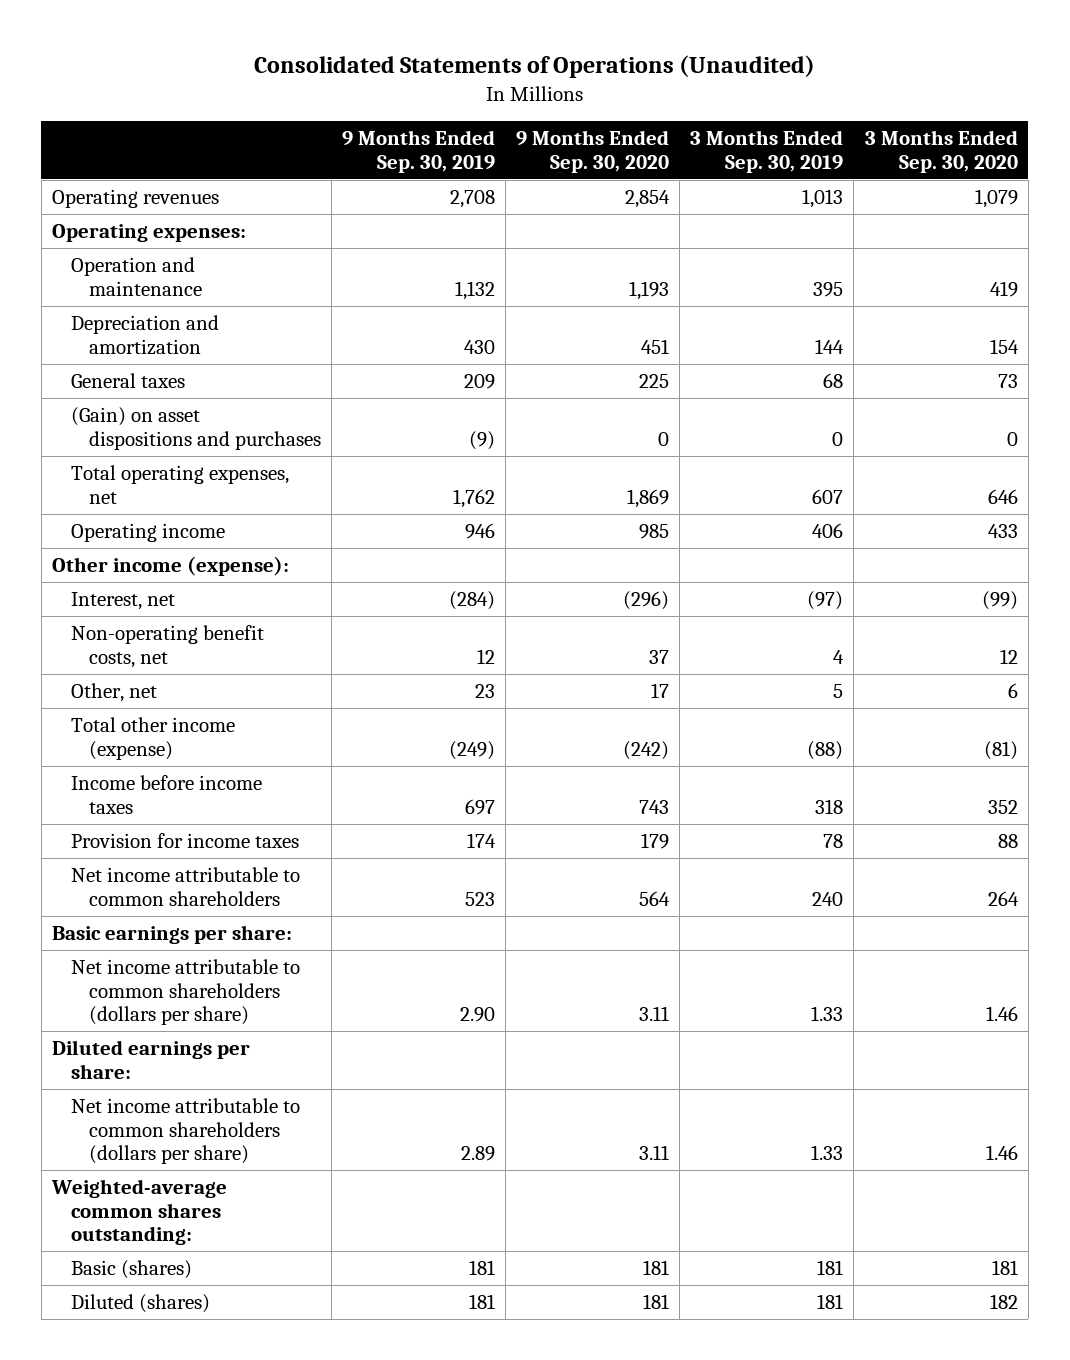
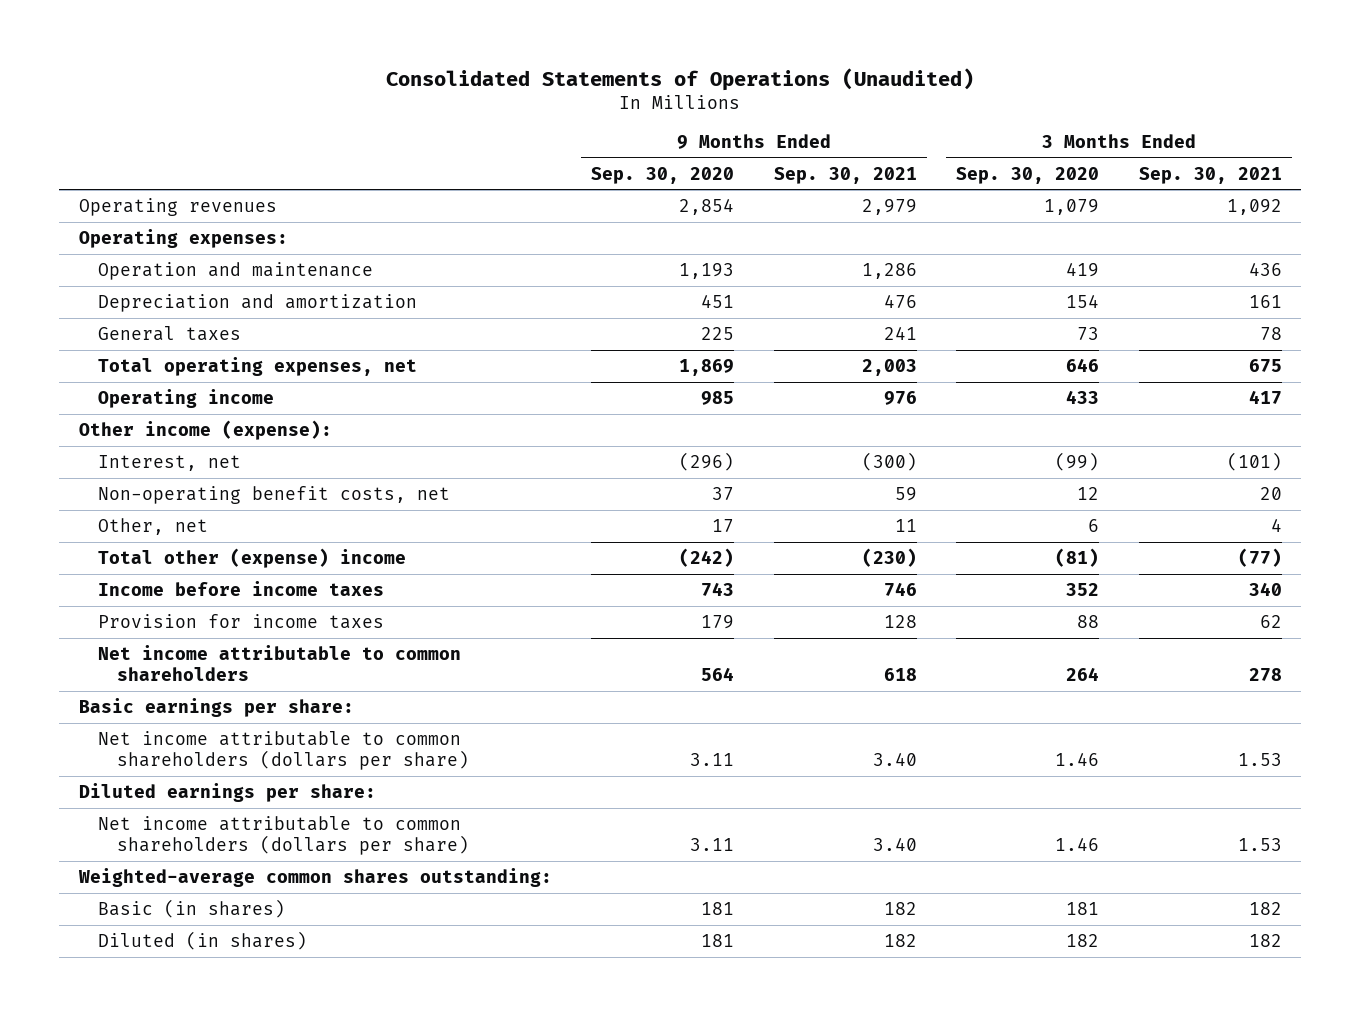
[342,130,496,173] 9 Months Ended Sep. 30, 2019 -> none
[690,130,844,173] 3 Months Ended Sep. 30, 2019 -> none
none -> [773,166,917,184] Sep. 30, 2021
none -> [1138,166,1282,184] Sep. 30, 2021
[70,406,322,450] (Gain) on asset dispositions and purchases -> none
[70,716,235,760] Total other income (expense) -> [97,547,406,568] Total other (expense) income
[70,1259,192,1279] Basic (shares) -> [97,898,285,918] Basic (in shares)
[70,1293,210,1313] Diluted (shares) -> [97,930,307,950] Diluted (in shares)

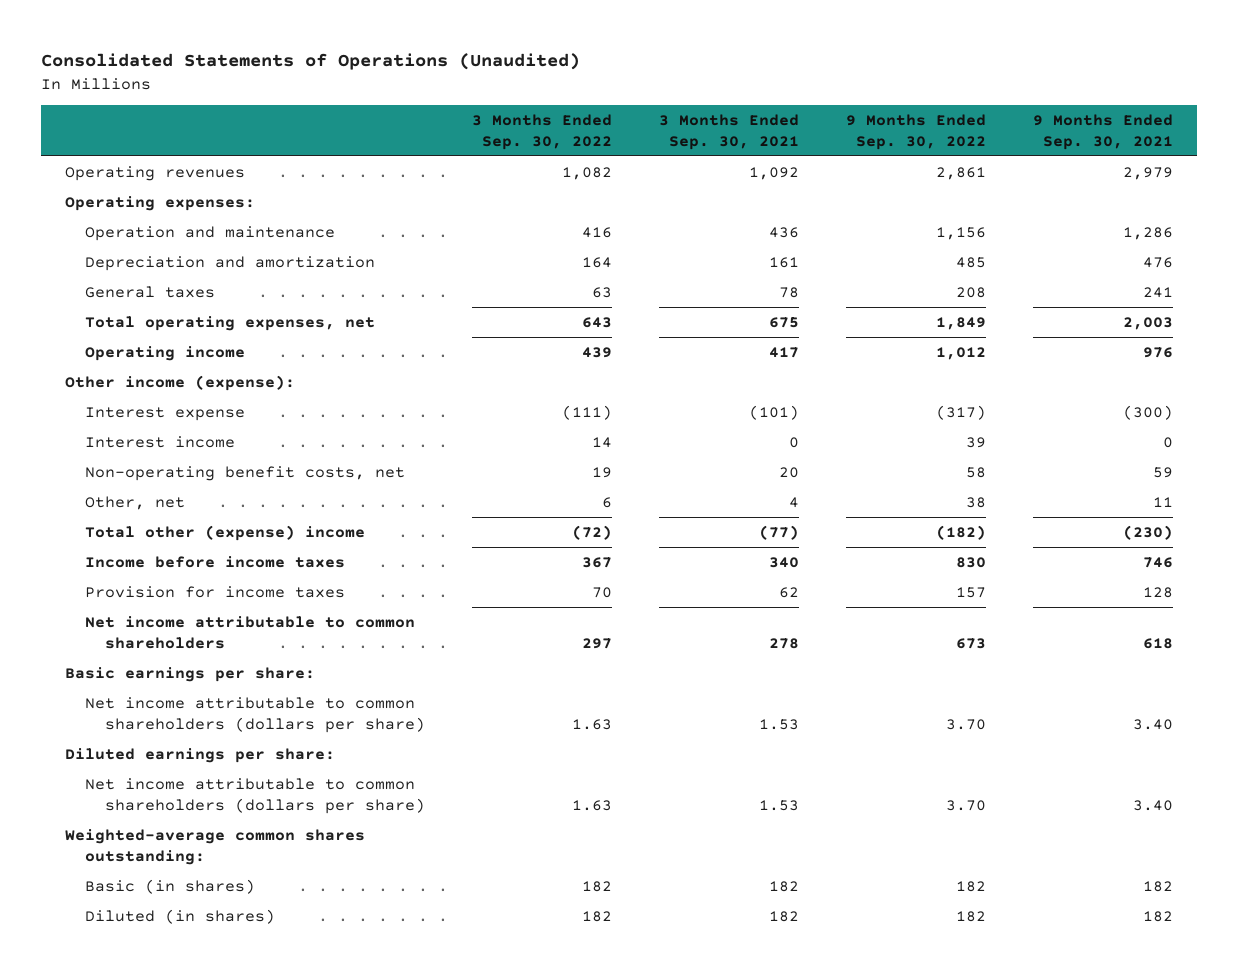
[591,166,735,184] Sep. 30, 2020 -> none
[956,166,1100,184] Sep. 30, 2020 -> none
none -> [471,113,612,150] 3 Months Ended Sep. 30, 2022
none -> [846,113,987,150] 9 Months Ended Sep. 30, 2022
[97,454,241,471] Interest, net -> [84,406,245,421] Interest expense
none -> [84,435,235,448] Interest income

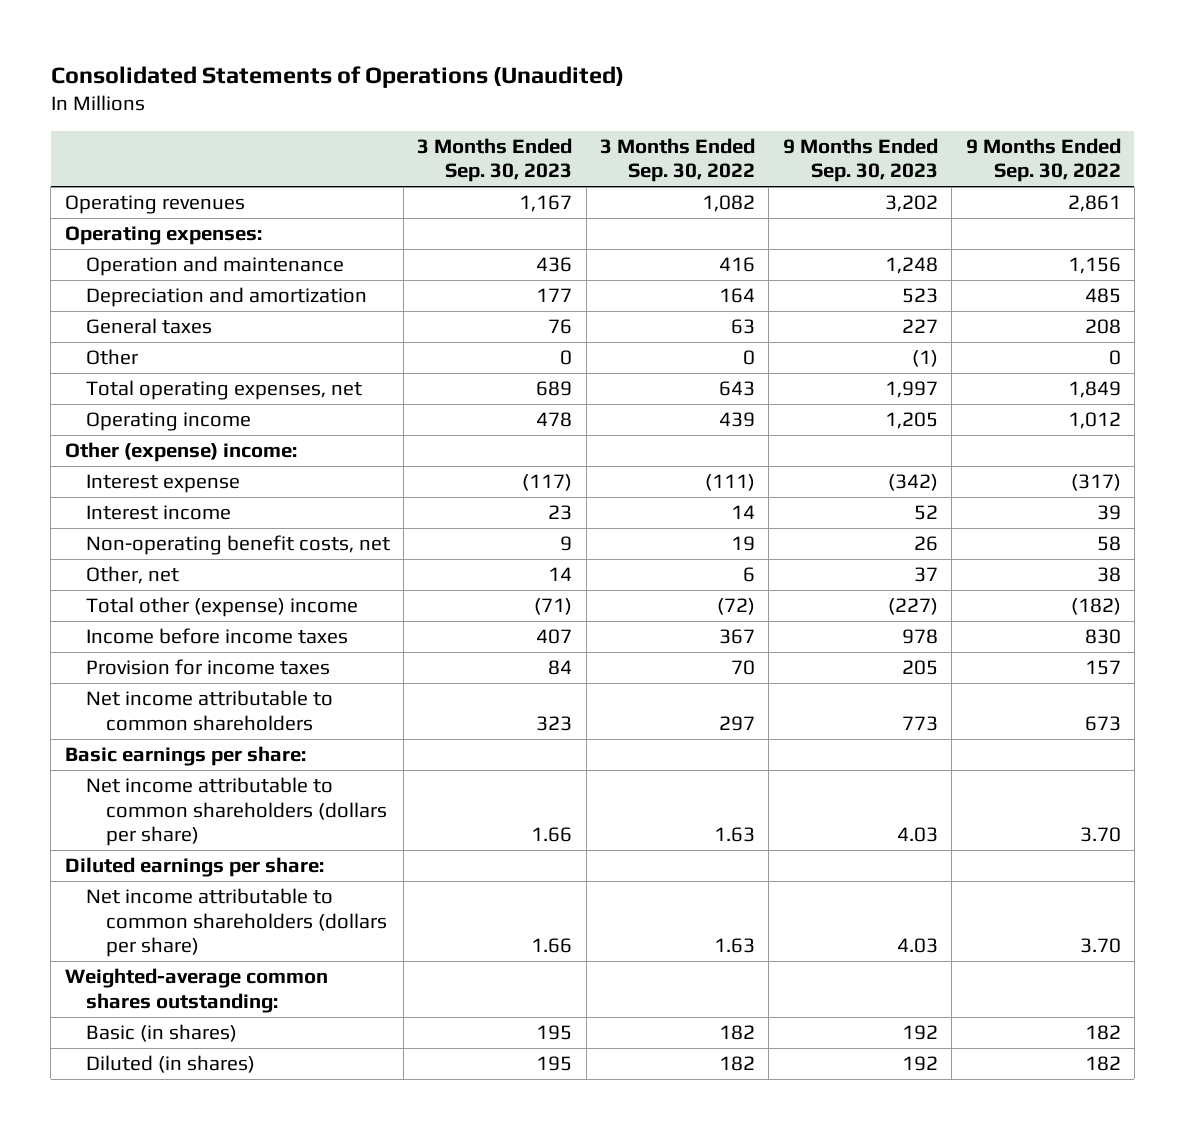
[659,113,800,150] 3 Months Ended Sep. 30, 2021 -> none
[1033,113,1174,150] 9 Months Ended Sep. 30, 2021 -> none
none -> [417,137,573,183] 3 Months Ended Sep. 30, 2023
none -> [782,137,938,183] 9 Months Ended Sep. 30, 2023
none -> [85,349,138,366] Other
[64,374,295,391] Other income (expense): -> [64,442,297,463] Other (expense) income:

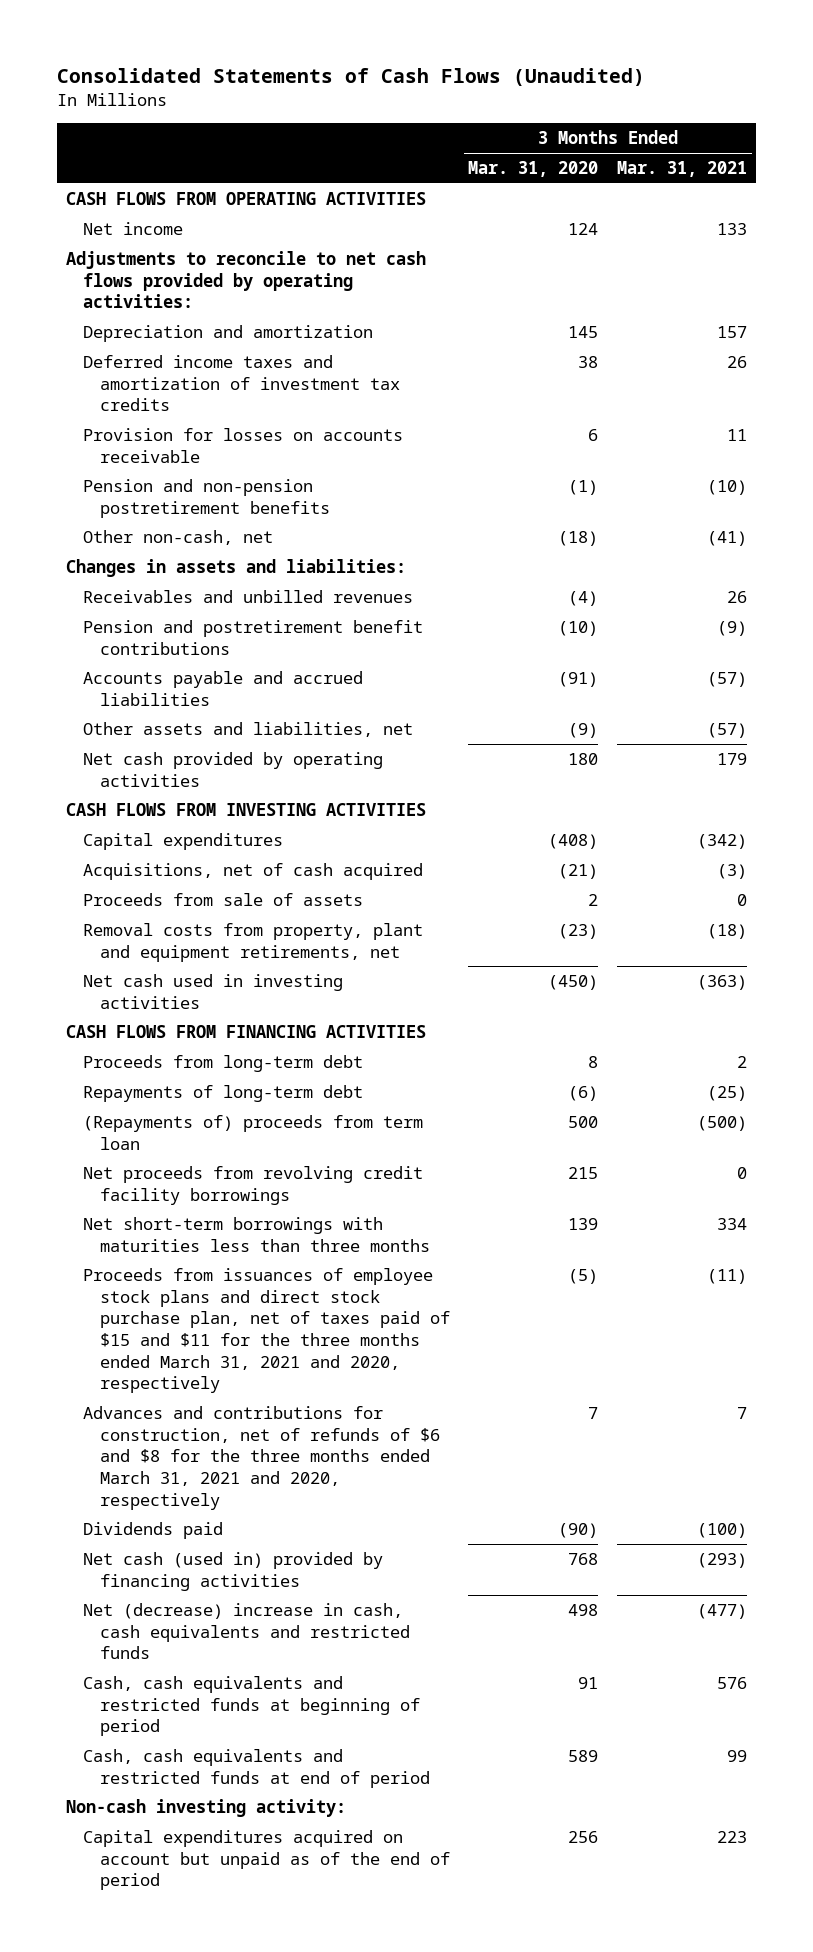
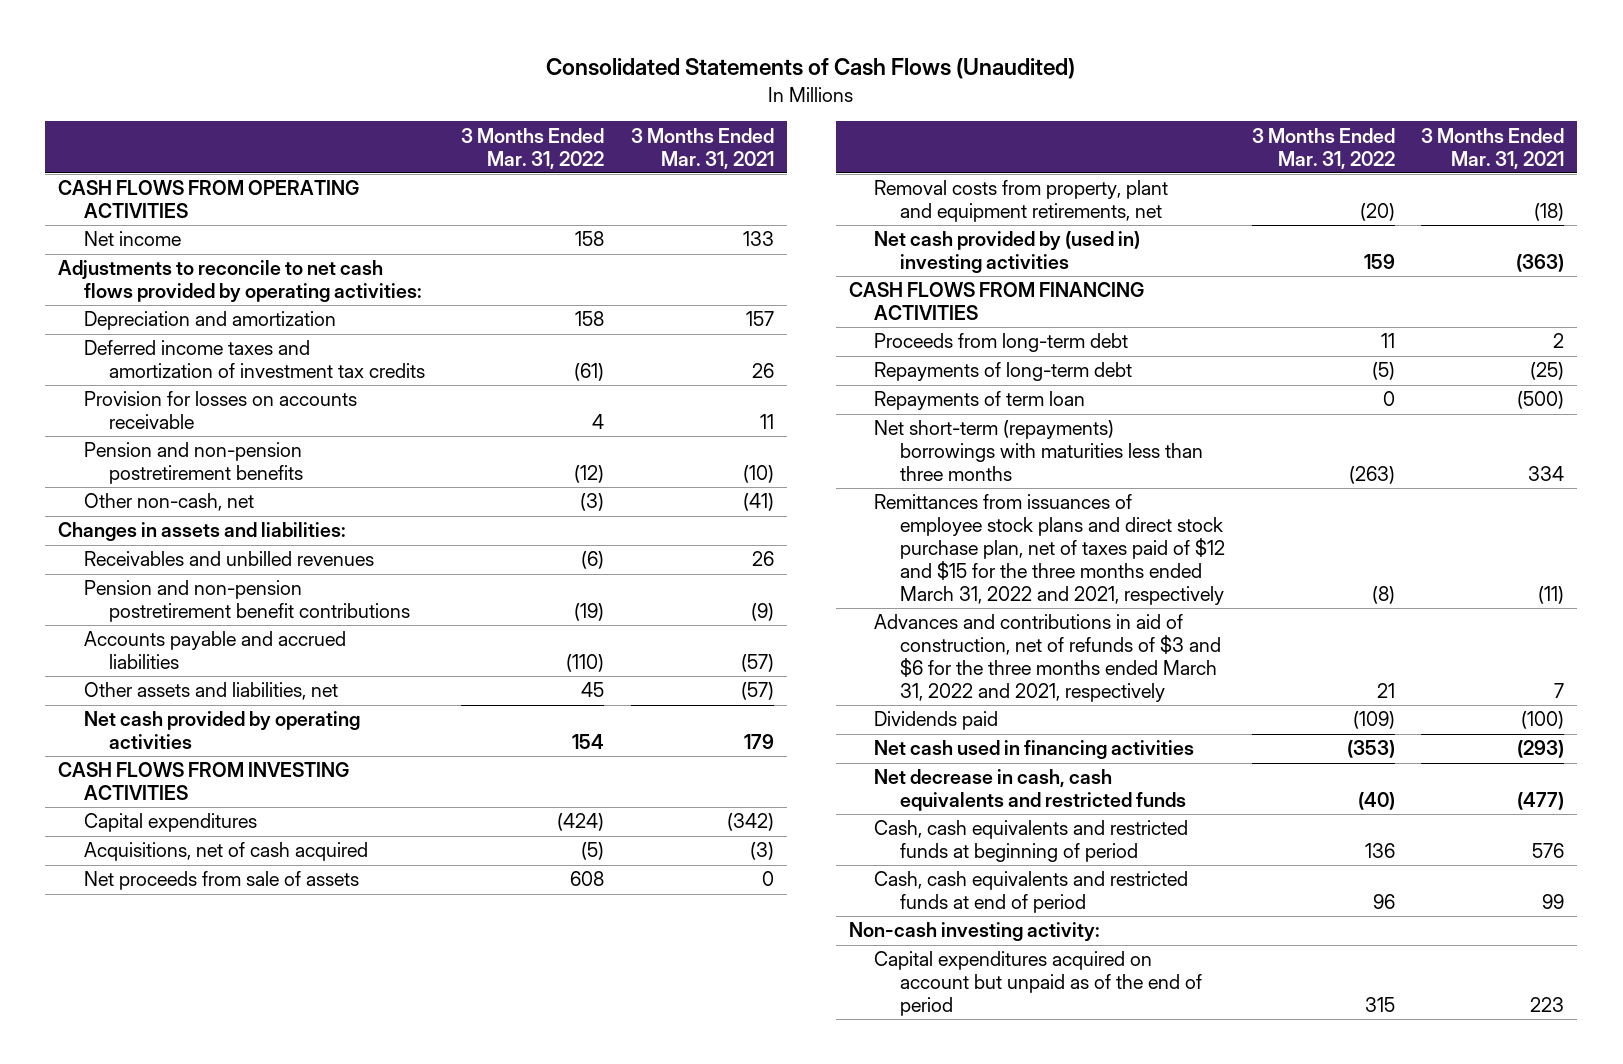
[468,161,599,178] Mar. 31, 2020 -> none
none -> [460,127,604,169] 3 Months Ended Mar. 31, 2022
[82,619,423,655] Pension and postretirement benefit contributions -> [83,580,411,623] Pension and non-pension postretirement benefit contributions
[82,892,363,906] Proceeds from sale of assets -> [83,871,359,891] Net proceeds from sale of assets
[82,973,343,1009] Net cash used in investing activities -> [874,231,1141,274] Net cash provided by (used in) investing activities
[82,1165,423,1205] Net proceeds from revolving credit facility borrowings -> none
[82,1114,423,1150] (Repayments of) proceeds from term loan -> [874,391,1086,411] Repayments of term loan
[82,1216,430,1252] Net short-term borrowings with maturities less than three months -> [874,420,1203,482] Net short-term (repayments) borrowings with maturities less than three months
[82,1267,450,1394] Proceeds from issuances of employee stock plans and direct stock purchase plan, net of taxes paid of $15 and $11 for the three months ended March 31, 2021 and 2020, respectively -> [874,494,1225,606] Remittances from issuances of employee stock plans and direct stock purchase plan, net of taxes paid of $12 and $15 for the three months ended March 31, 2022 and 2021, respectively
[82,1405,440,1510] Advances and contributions for construction, net of refunds of $6 and $8 for the three months ended March 31, 2021 and 2020, respectively -> [874,614,1221,703] Advances and contributions in aid of construction, net of refunds of $3 and $6 for the three months ended March 31, 2022 and 2021, respectively
[82,1551,383,1591] Net cash (used in) provided by financing activities -> [874,740,1195,760] Net cash used in financing activities
[82,1602,410,1660] Net (decrease) increase in cash, cash equivalents and restricted funds -> [874,769,1186,812] Net decrease in cash, cash equivalents and restricted funds

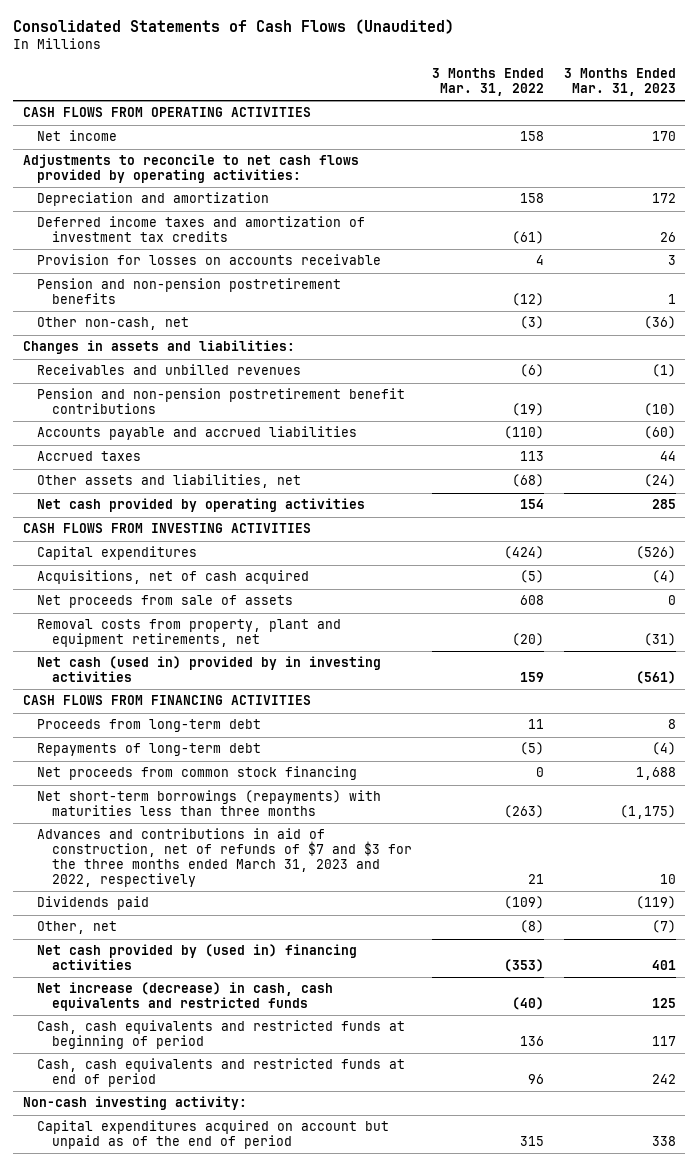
[630,127,774,169] 3 Months Ended Mar. 31, 2021 -> none
none -> [563,67,676,96] 3 Months Ended Mar. 31, 2023
none -> [37,451,142,462] Accrued taxes
[580,682,604,698] 45 -> [511,474,544,488] (68)
[874,231,1141,274] Net cash provided by (used in) investing activities -> [37,656,382,683] Net cash (used in) provided by in investing activities
[874,391,1086,411] Repayments of term loan -> none
[874,494,1225,606] Remittances from issuances of employee stock plans and direct stock purchase plan, net of taxes paid of $12 and $15 for the three months ended March 31, 2022 and 2021, respectively -> none
none -> [37,766,358,781] Net proceeds from common stock financing
[874,420,1203,482] Net short-term (repayments) borrowings with maturities less than three months -> [37,790,382,817] Net short-term borrowings (repayments) with maturities less than three months
[874,614,1221,703] Advances and contributions in aid of construction, net of refunds of $3 and $6 for the three months ended March 31, 2022 and 2021, respectively -> [37,828,412,887] Advances and contributions in aid of construction, net of refunds of $7 and $3 for the three months ended March 31, 2023 and 2022, respectively
none -> [37,921,118,935] Other, net
[874,740,1195,760] Net cash used in financing activities -> [37,944,358,971] Net cash provided by (used in) financing activities
[874,769,1186,812] Net decrease in cash, cash equivalents and restricted funds -> [37,982,334,1012] Net increase (decrease) in cash, cash equivalents and restricted funds

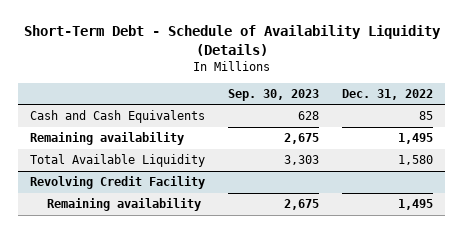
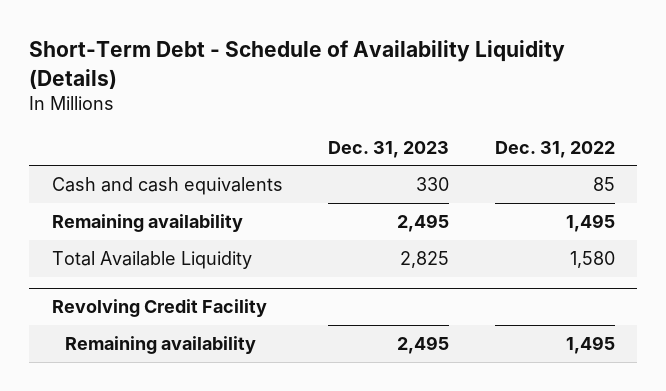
[228,88,320,101] Sep. 30, 2023 -> none
none -> [328,140,450,158] Dec. 31, 2023
[29,110,205,124] Cash and Cash Equivalents -> [51,177,283,196] Cash and cash equivalents

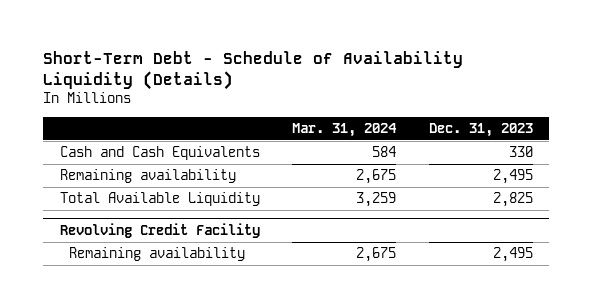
[494,140,615,158] Dec. 31, 2022 -> none
none -> [292,122,398,137] Mar. 31, 2024
[51,177,283,196] Cash and cash equivalents -> [59,146,260,161] Cash and Cash Equivalents

